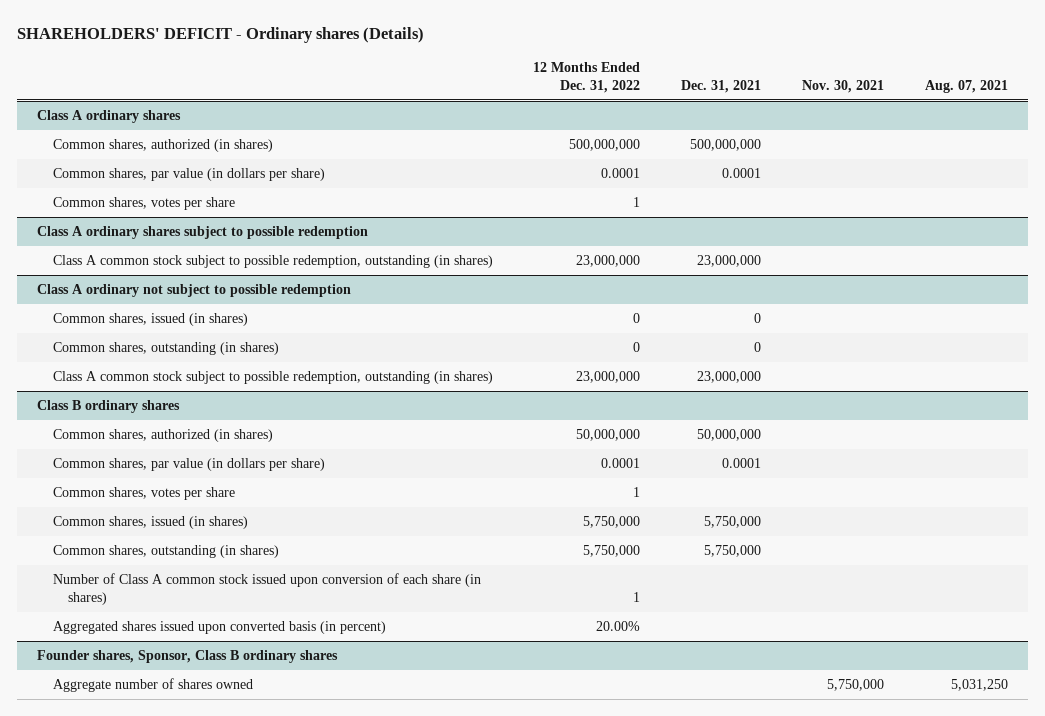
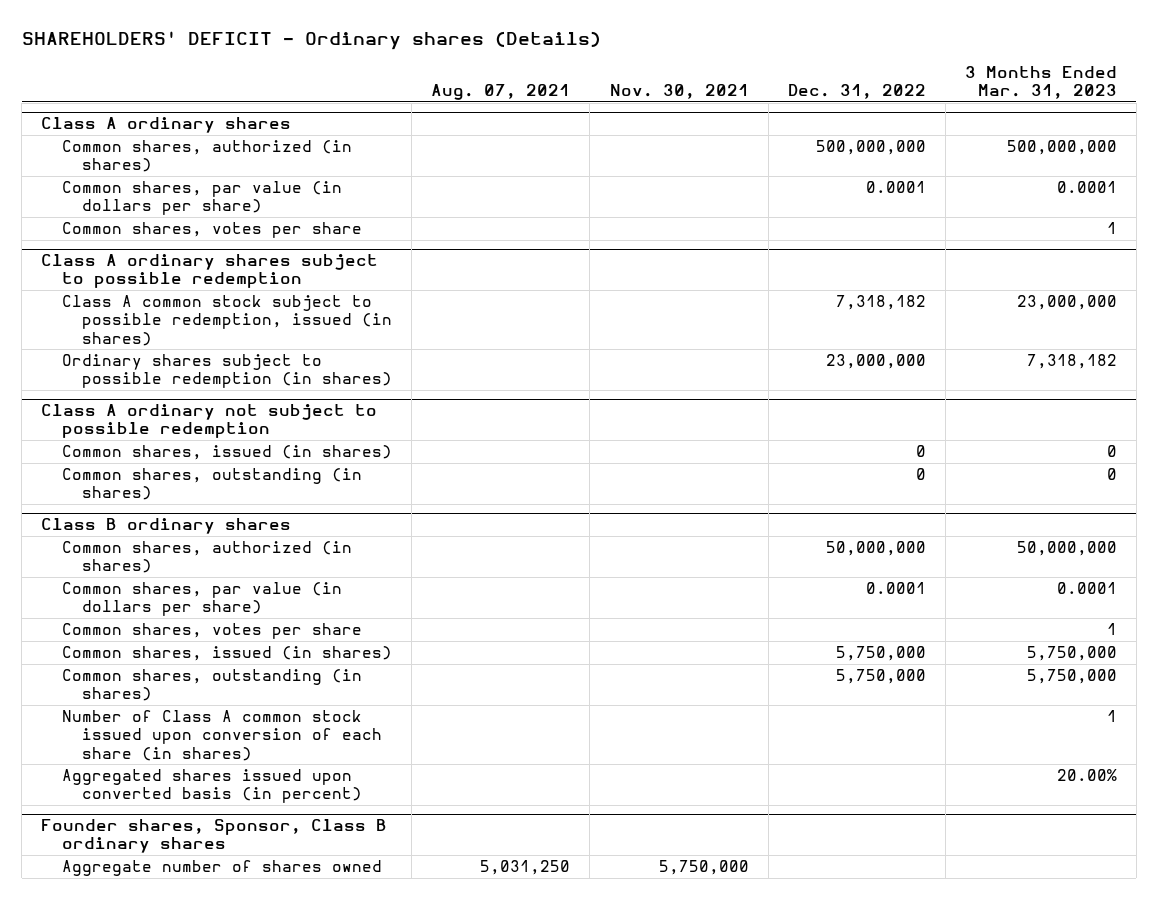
[533,62,641,94] 12 Months Ended Dec. 31, 2022 -> none
[681,80,762,94] Dec. 31, 2021 -> none
none -> [787,84,926,100] Dec. 31, 2022
none -> [964,65,1117,100] 3 Months Ended Mar. 31, 2023
none -> [61,295,393,346] Class A common stock subject to possible redemption, issued (in shares)
[52,254,493,268] Class A common stock subject to possible redemption, outstanding (in shares) -> [61,354,393,389] Ordinary shares subject to possible redemption (in shares)
[52,370,493,384] Class A common stock subject to possible redemption, outstanding (in shares) -> none

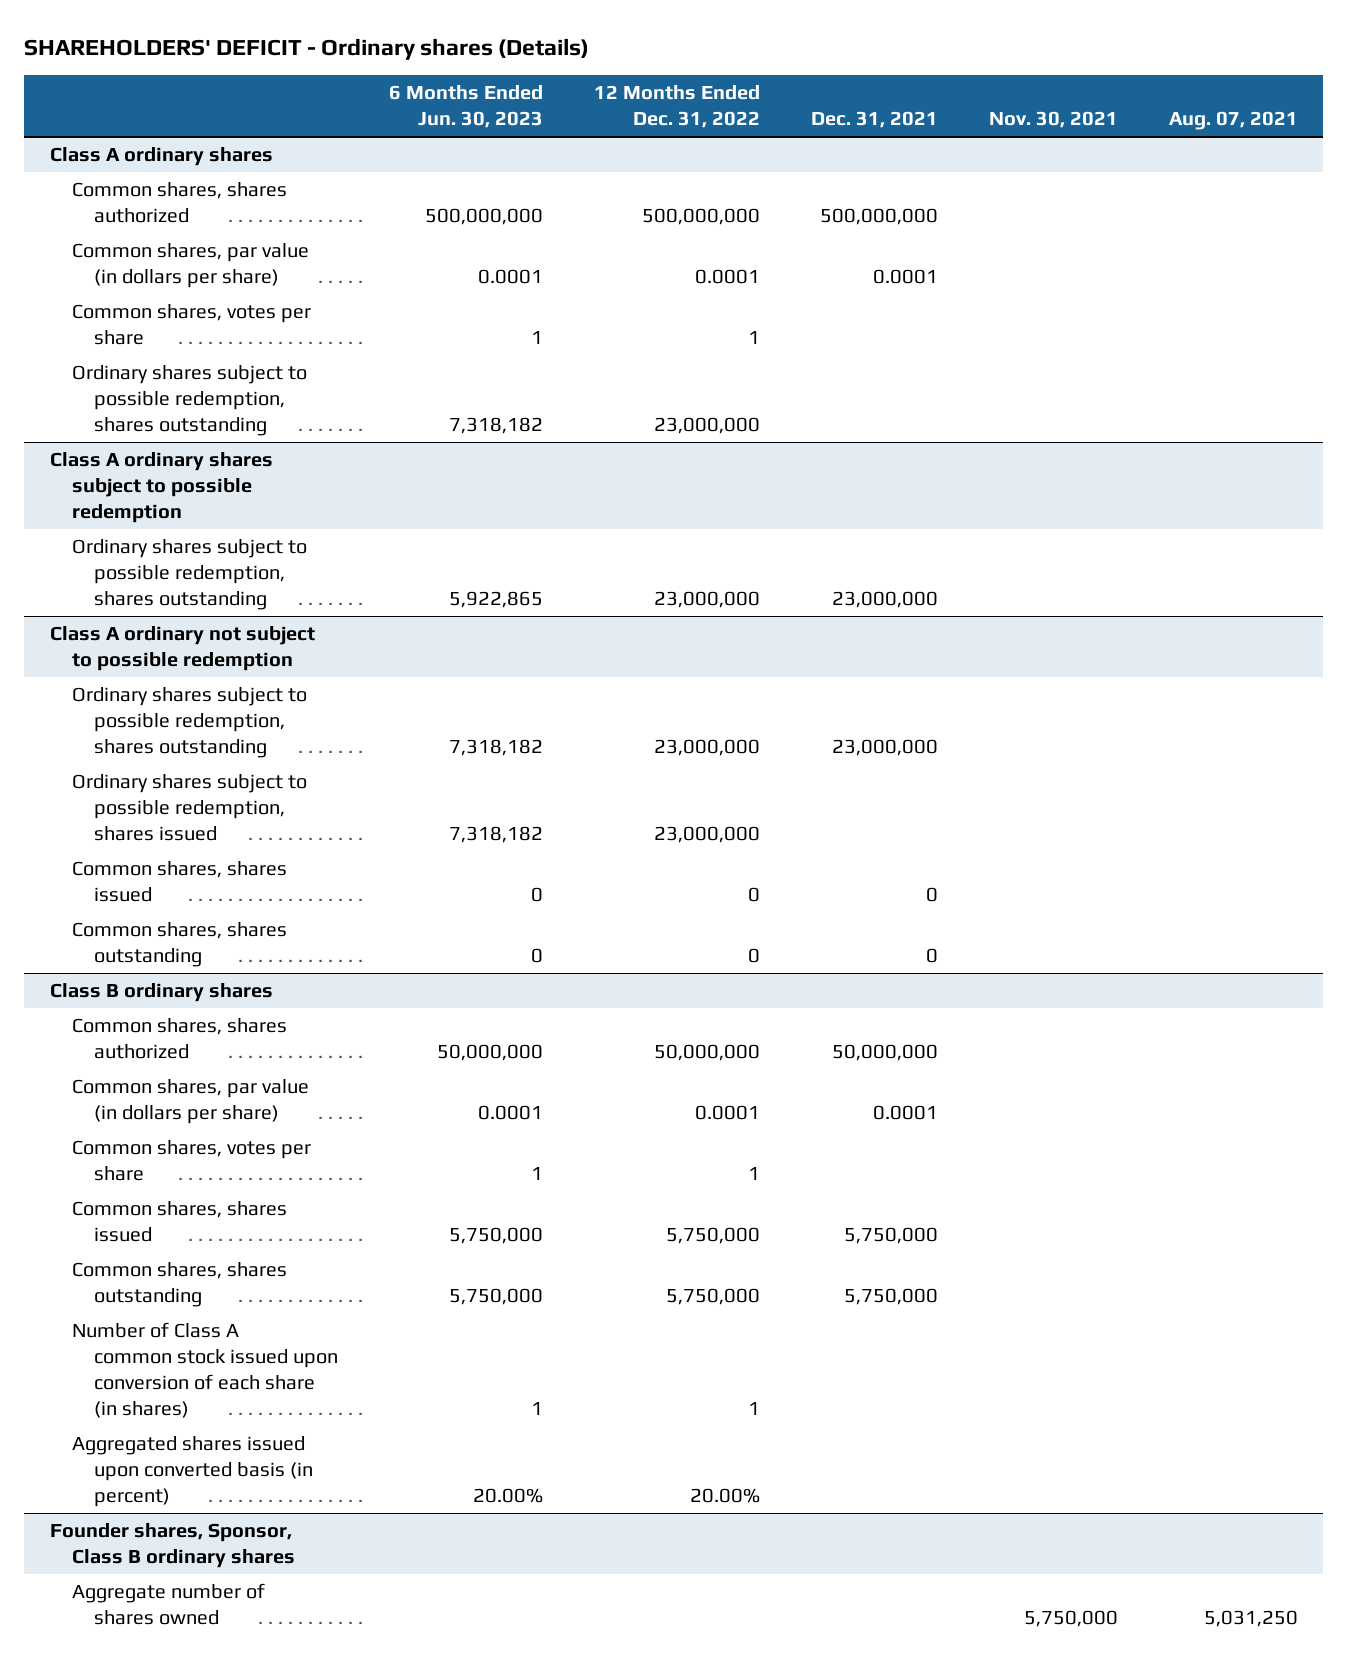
[787,84,926,100] Dec. 31, 2022 -> none
[964,65,1117,100] 3 Months Ended Mar. 31, 2023 -> none
none -> [388,85,543,129] 6 Months Ended Jun. 30, 2023
none -> [593,85,760,129] 12 Months Ended Dec. 31, 2022
none -> [810,111,938,129] Dec. 31, 2021
[61,140,352,173] Common shares, authorized (in shares) -> [71,182,287,224] Common shares, shares authorized
none -> [71,365,307,436] Ordinary shares subject to possible redemption, shares outstanding
[61,295,393,346] Class A common stock subject to possible redemption, issued (in shares) -> none
[61,354,393,389] Ordinary shares subject to possible redemption (in shares) -> [71,539,307,610] Ordinary shares subject to possible redemption, shares outstanding
none -> [71,687,307,758] Ordinary shares subject to possible redemption, shares outstanding
none -> [71,774,307,841] Ordinary shares subject to possible redemption, shares issued
[61,445,392,461] Common shares, issued (in shares) -> [71,861,287,903] Common shares, shares issued
[61,468,362,501] Common shares, outstanding (in shares) -> [71,922,287,968] Common shares, shares outstanding
[61,541,352,574] Common shares, authorized (in shares) -> [71,1018,287,1060] Common shares, shares authorized
[61,646,392,662] Common shares, issued (in shares) -> [71,1201,287,1243] Common shares, shares issued
[61,669,362,702] Common shares, outstanding (in shares) -> [71,1262,287,1308] Common shares, shares outstanding

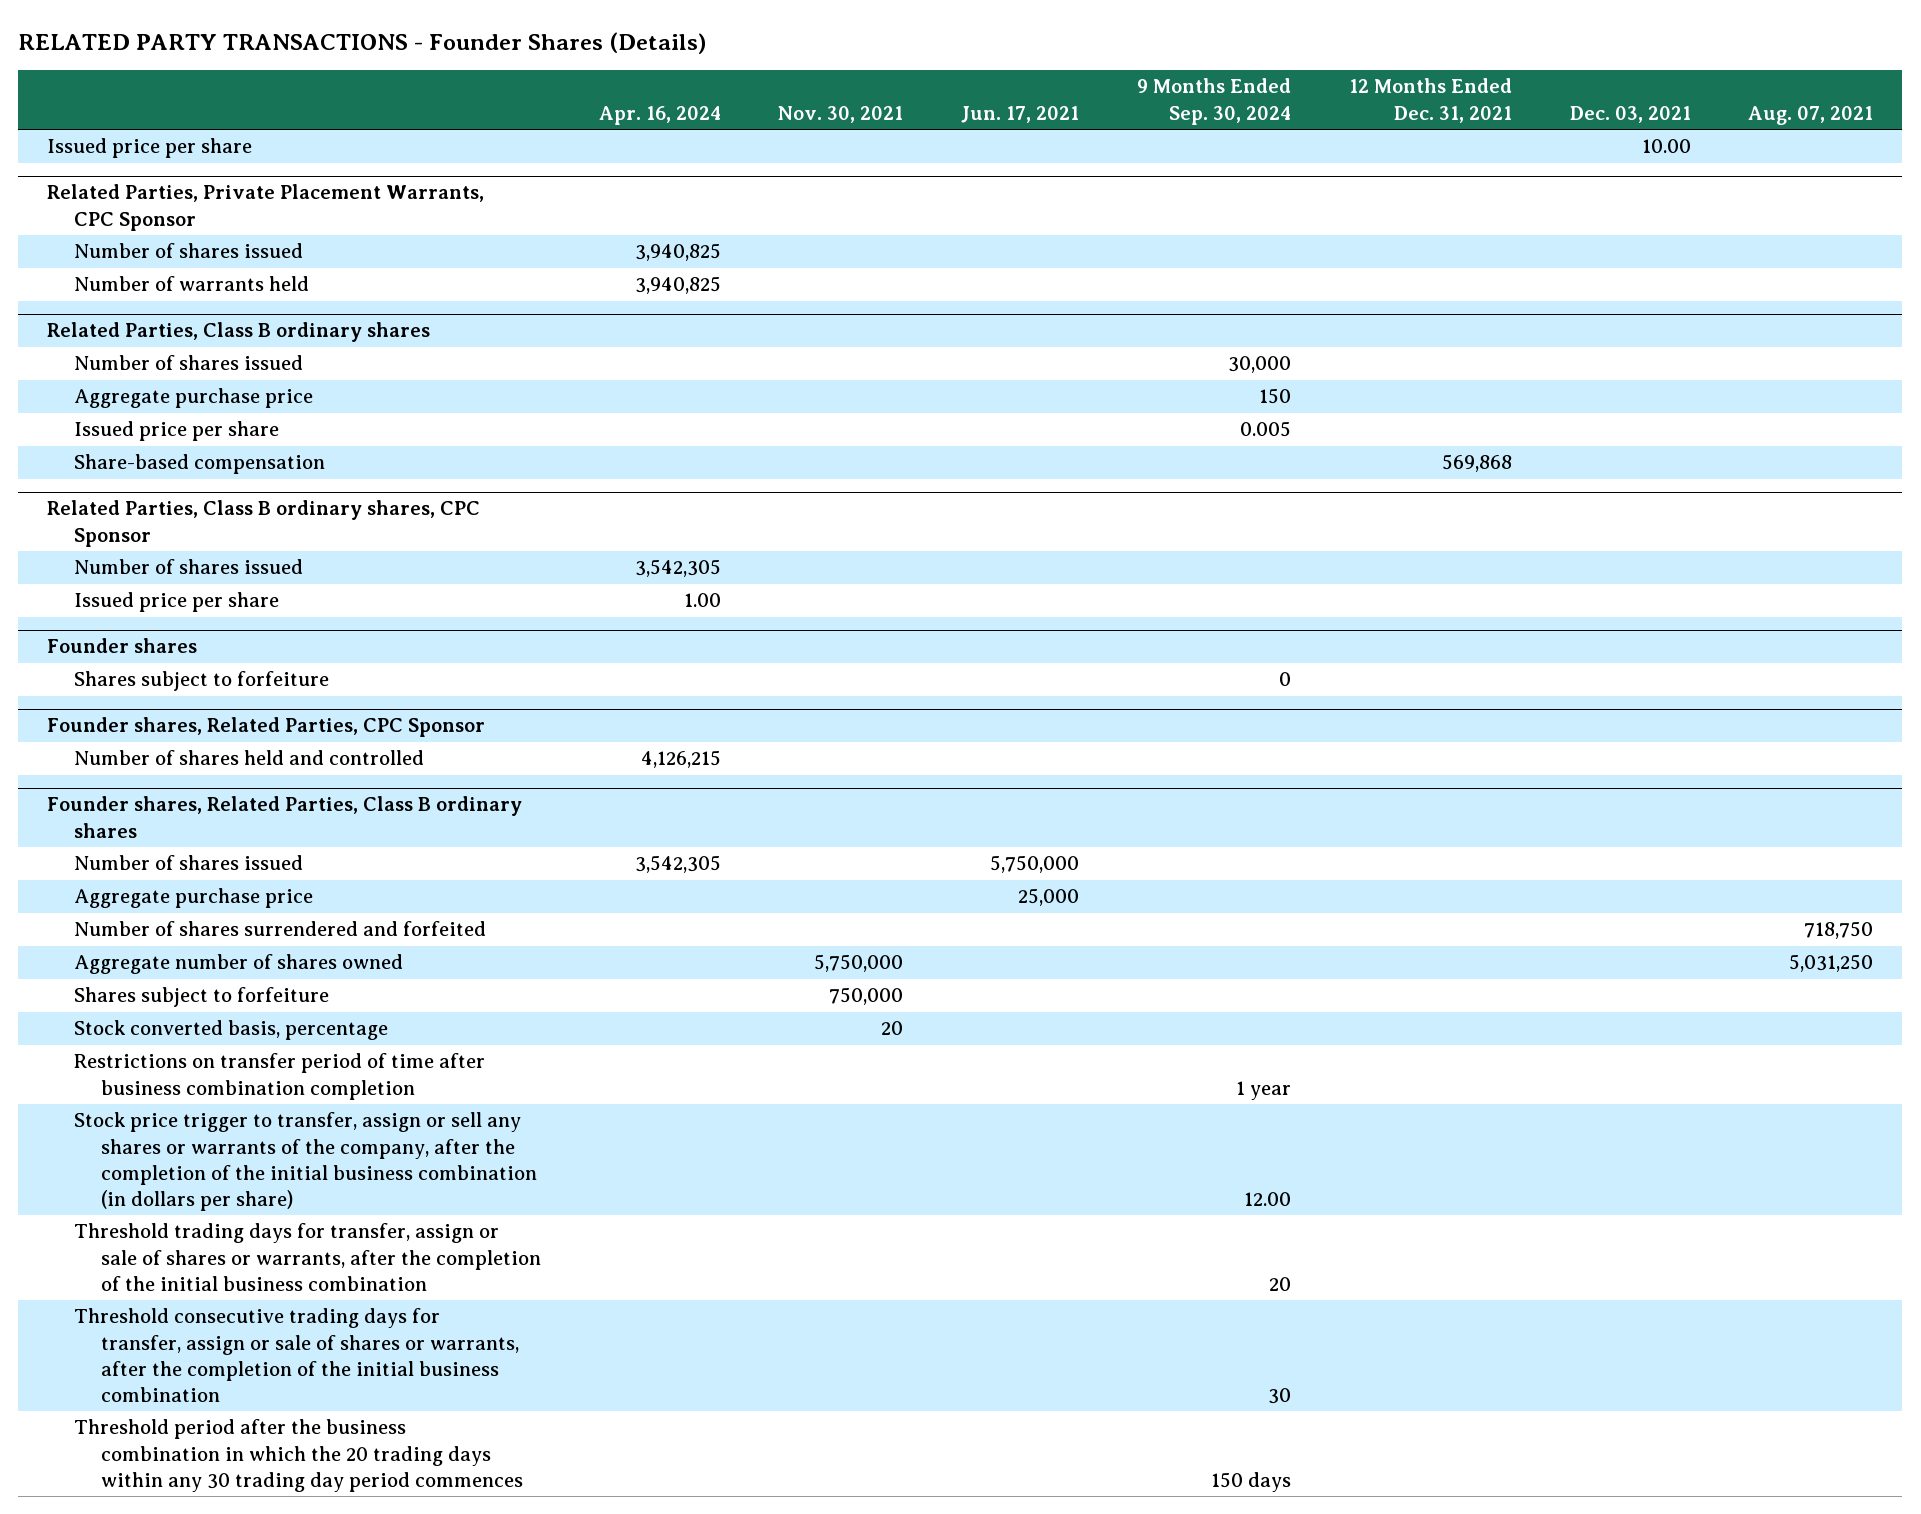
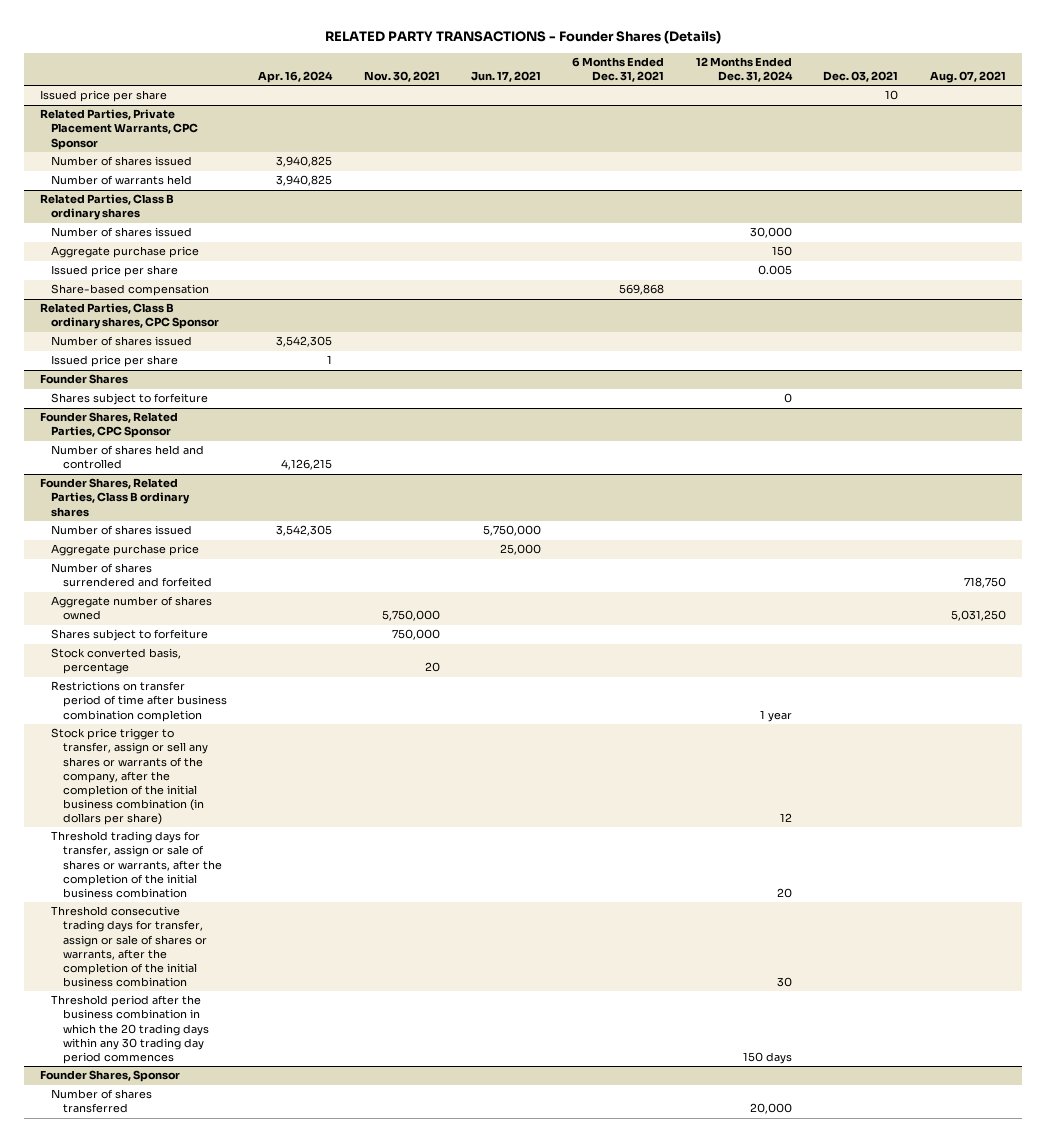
[1137,78,1292,125] 9 Months Ended Sep. 30, 2024 -> none
[1348,78,1512,123] 12 Months Ended Dec. 31, 2021 -> none
none -> [572,57,665,83] 6 Months Ended Dec. 31, 2021
none -> [695,57,793,83] 12 Months Ended Dec. 31, 2024
[1641,139,1691,154] 10.00 -> [885,90,899,101] 10
[683,593,721,608] 1.00 -> [327,355,333,365] 1
[47,638,198,654] Founder shares -> [39,374,128,385] Founder Shares
[47,717,486,738] Founder shares, Related Parties, CPC Sponsor -> [39,412,178,439] Founder Shares, Related Parties, CPC Sponsor
[47,796,523,838] Founder shares, Related Parties, Class B ordinary shares -> [39,478,191,517] Founder Shares, Related Parties, Class B ordinary shares
none -> [39,1070,180,1083] Founder Shares, Sponsor
none -> [51,1089,153,1114] Number of shares transferred

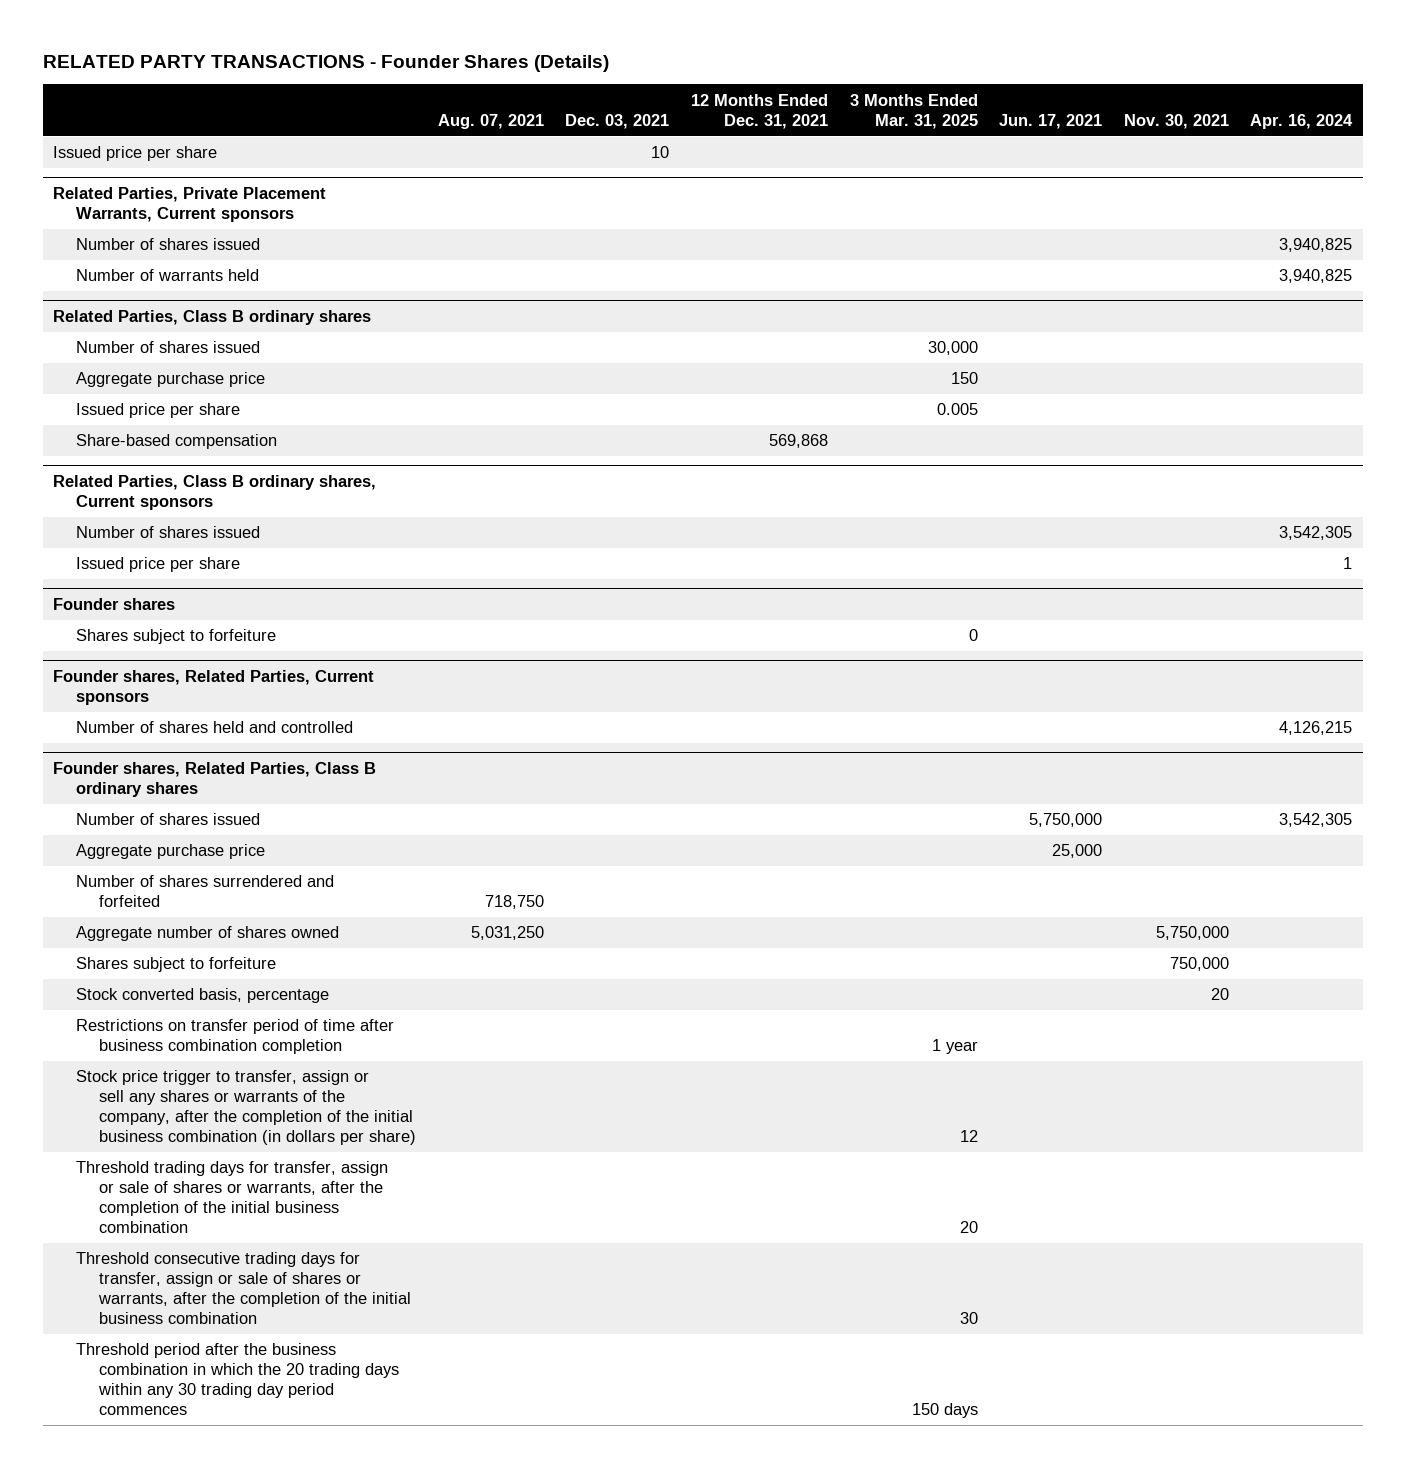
[572,57,665,83] 6 Months Ended Dec. 31, 2021 -> none
[695,57,793,83] 12 Months Ended Dec. 31, 2024 -> none
none -> [690,93,828,129] 12 Months Ended Dec. 31, 2021
none -> [849,93,978,129] 3 Months Ended Mar. 31, 2025
[39,109,199,150] Related Parties, Private Placement Warrants, CPC Sponsor -> [53,187,327,223] Related Parties, Private Placement Warrants, Current sponsors
[39,303,220,330] Related Parties, Class B ordinary shares, CPC Sponsor -> [53,475,377,511] Related Parties, Class B ordinary shares, Current sponsors
[39,374,128,385] Founder Shares -> [53,598,176,611] Founder shares
[39,412,178,439] Founder Shares, Related Parties, CPC Sponsor -> [53,670,375,706] Founder shares, Related Parties, Current sponsors
[39,478,191,517] Founder Shares, Related Parties, Class B ordinary shares -> [53,762,377,798] Founder shares, Related Parties, Class B ordinary shares
[39,1070,180,1083] Founder Shares, Sponsor -> none
[51,1089,153,1114] Number of shares transferred -> none

